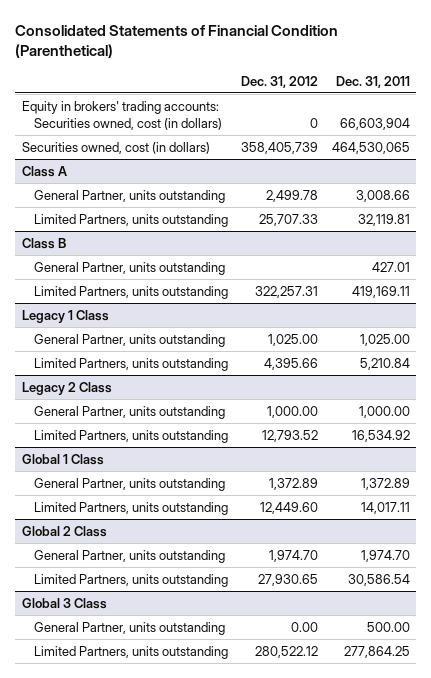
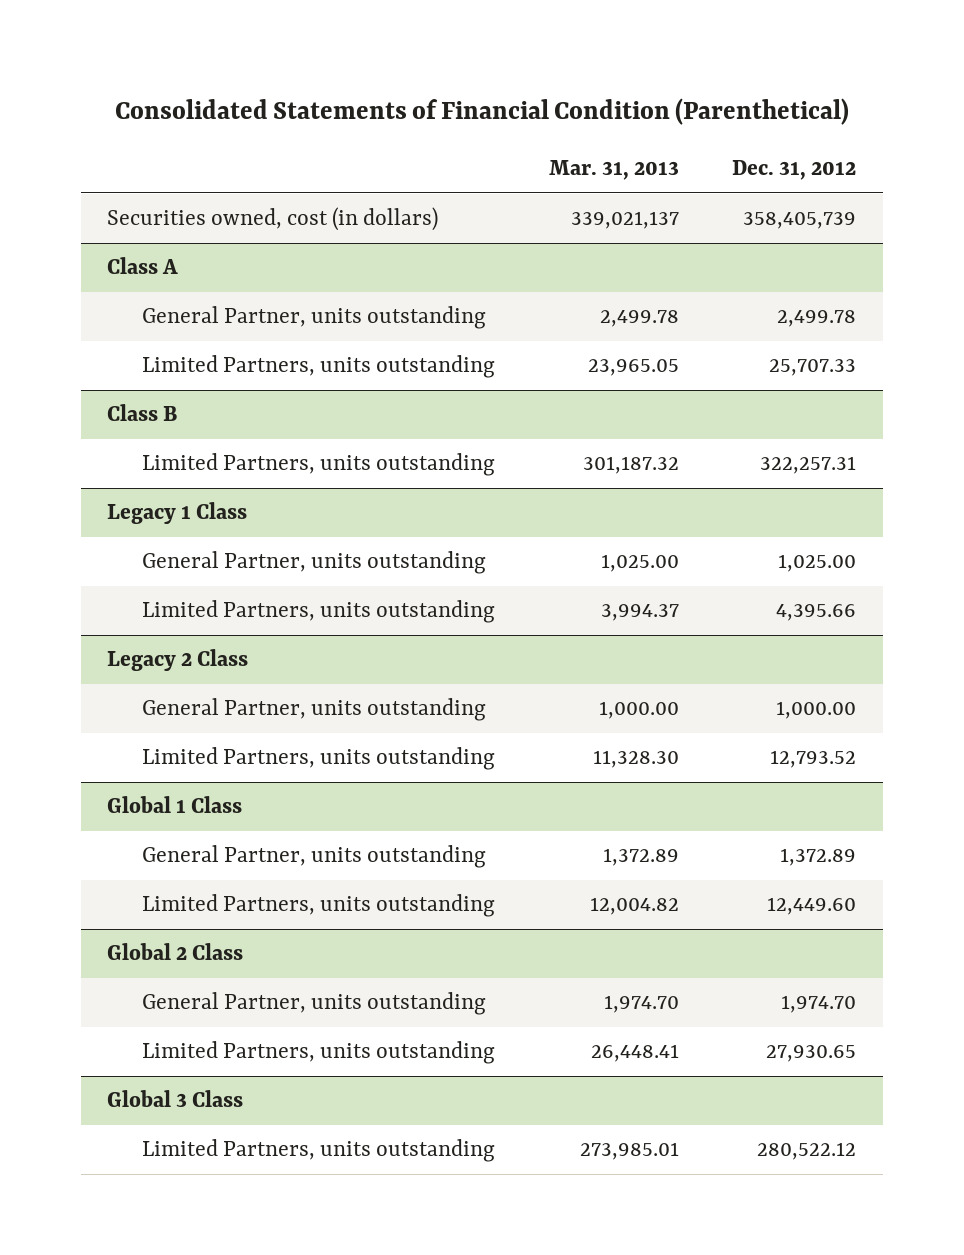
[335,75,410,88] Dec. 31, 2011 -> none
none -> [548,160,679,181] Mar. 31, 2013
[21,100,222,130] Equity in brokers' trading accounts: Securities owned, cost (in dollars) -> none
[33,261,225,275] General Partner, units outstanding -> none
[33,621,225,635] General Partner, units outstanding -> none

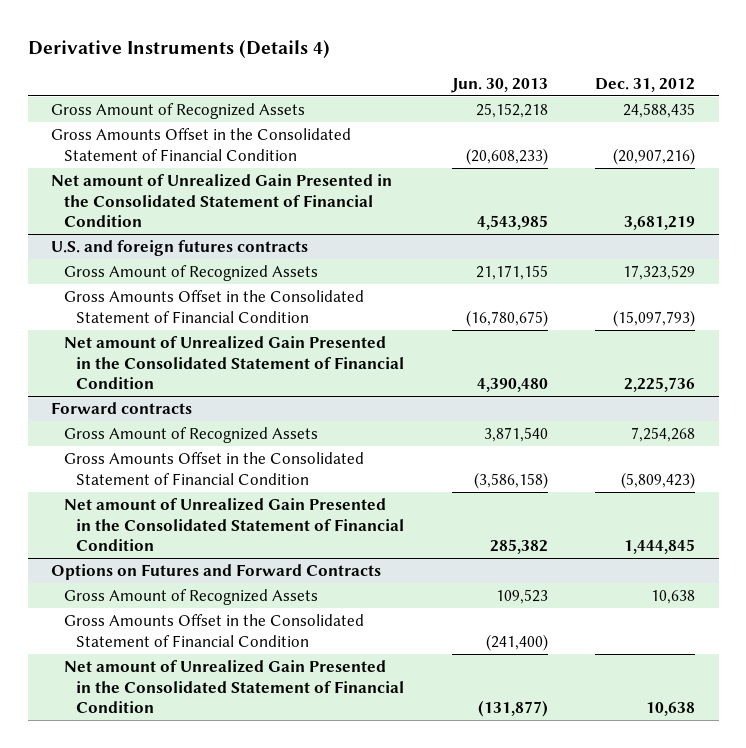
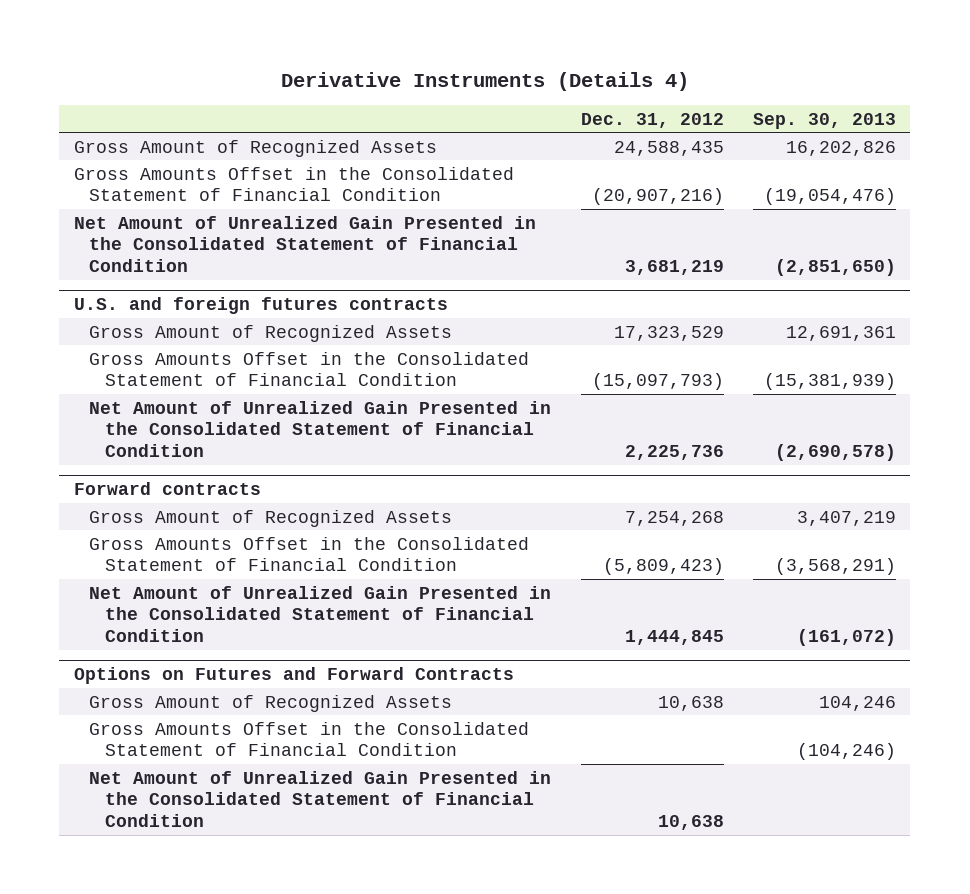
[450,77,548,93] Jun. 30, 2013 -> none
none -> [752,112,896,129] Sep. 30, 2013
[51,174,393,228] Net amount of Unrealized Gain Presented in the Consolidated Statement of Financial Condition -> [73,215,536,272] Net Amount of Unrealized Gain Presented in the Consolidated Statement of Financial Condition
[63,336,405,390] Net amount of Unrealized Gain Presented in the Consolidated Statement of Financial Condition -> [89,400,552,457] Net Amount of Unrealized Gain Presented in the Consolidated Statement of Financial Condition
[63,498,405,552] Net amount of Unrealized Gain Presented in the Consolidated Statement of Financial Condition -> [89,585,552,642] Net Amount of Unrealized Gain Presented in the Consolidated Statement of Financial Condition
[63,660,405,714] Net amount of Unrealized Gain Presented in the Consolidated Statement of Financial Condition -> [89,770,552,827] Net Amount of Unrealized Gain Presented in the Consolidated Statement of Financial Condition

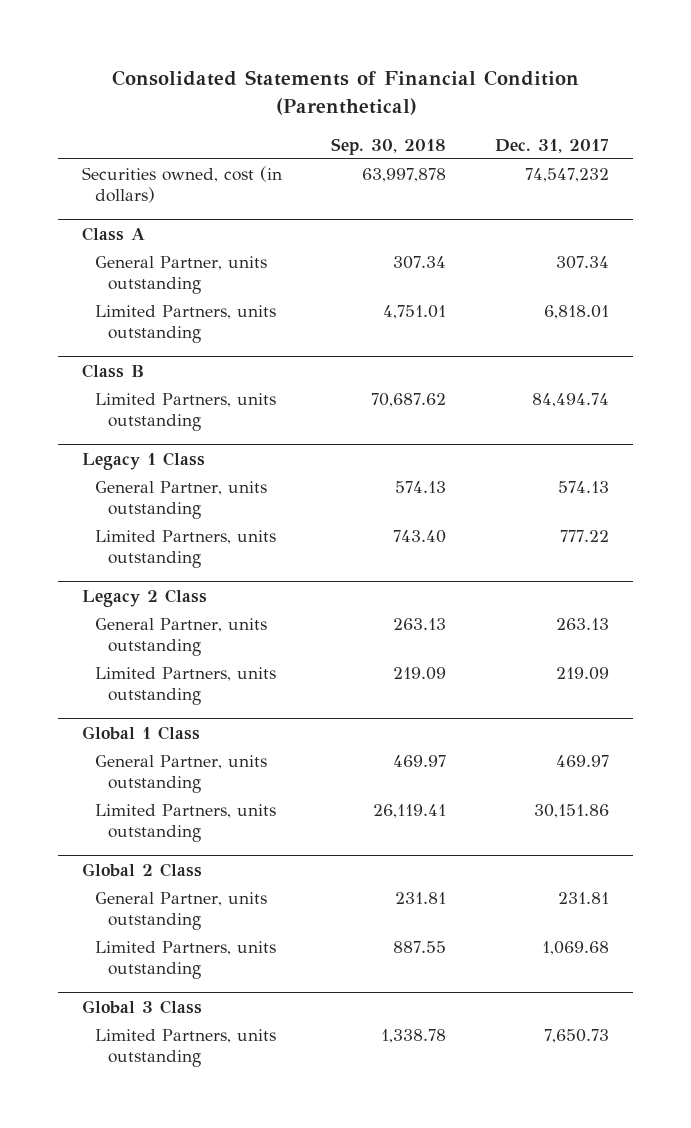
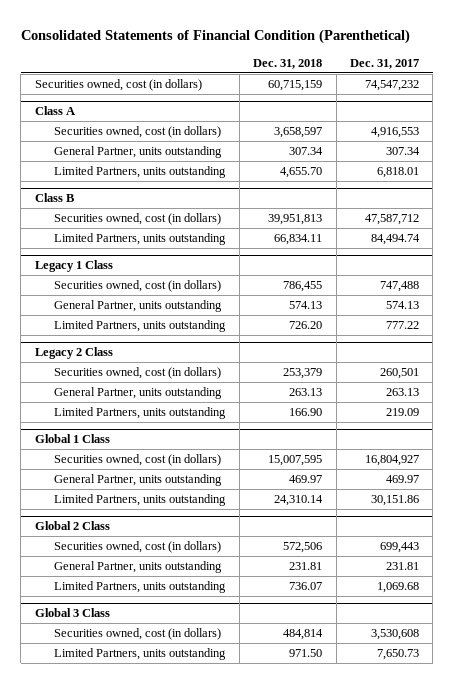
[331,137,447,155] Sep. 30, 2018 -> none
none -> [253,58,323,69] Dec. 31, 2018
none -> [54,126,222,139] Securities owned, cost (in dollars)
none -> [54,213,222,226] Securities owned, cost (in dollars)
none -> [54,280,222,293] Securities owned, cost (in dollars)
none -> [54,367,222,380] Securities owned, cost (in dollars)
none -> [54,454,222,467] Securities owned, cost (in dollars)
none -> [54,541,222,554] Securities owned, cost (in dollars)
none -> [54,628,222,641] Securities owned, cost (in dollars)

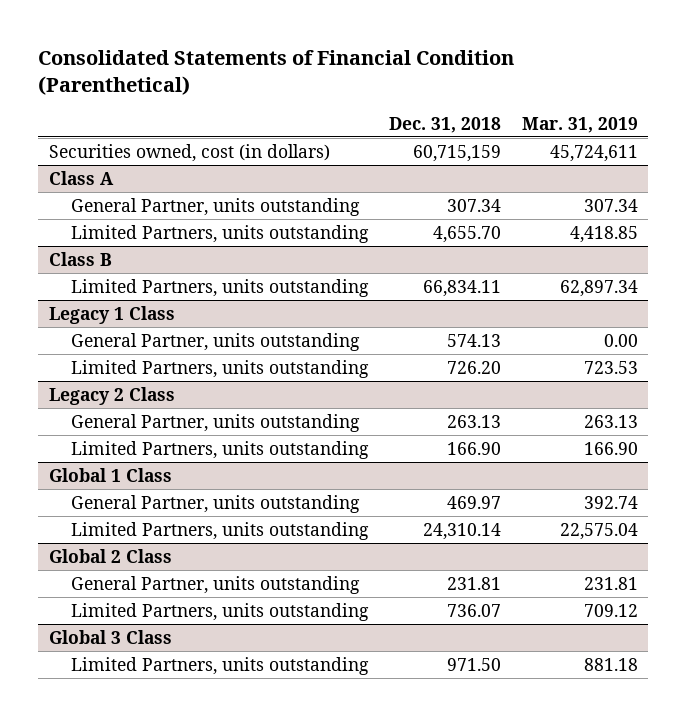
[349,58,419,69] Dec. 31, 2017 -> none
none -> [521,116,638,133] Mar. 31, 2019
[54,126,222,139] Securities owned, cost (in dollars) -> none
[54,213,222,226] Securities owned, cost (in dollars) -> none
[54,280,222,293] Securities owned, cost (in dollars) -> none
[54,367,222,380] Securities owned, cost (in dollars) -> none
[54,454,222,467] Securities owned, cost (in dollars) -> none
[54,541,222,554] Securities owned, cost (in dollars) -> none
[54,628,222,641] Securities owned, cost (in dollars) -> none

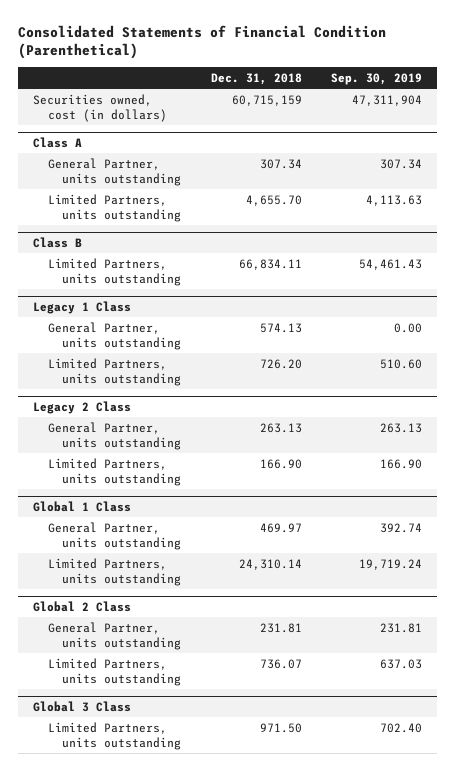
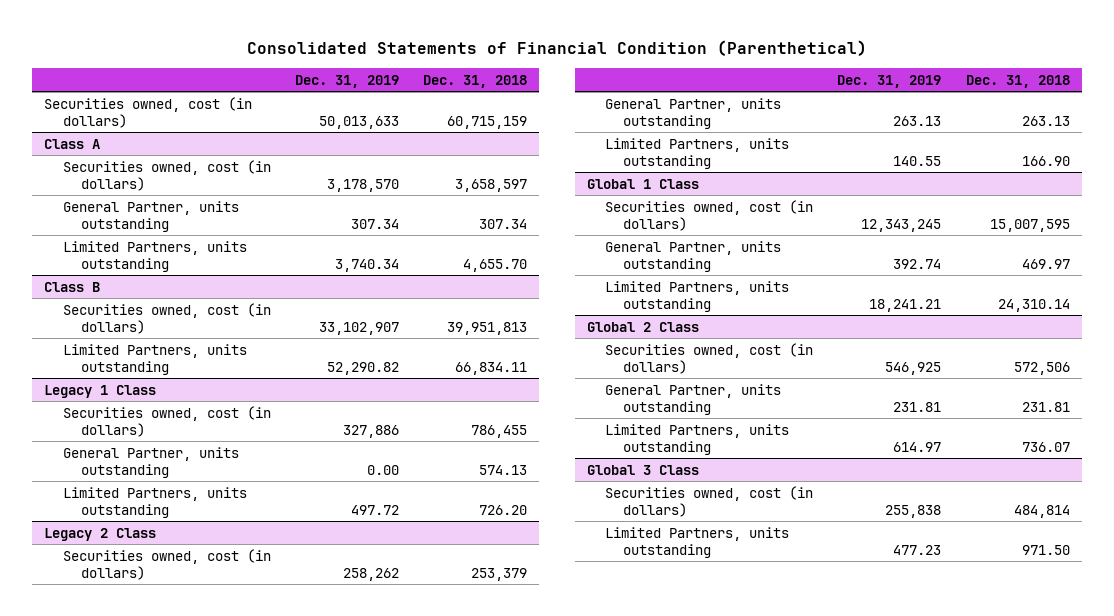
[331,73,423,86] Sep. 30, 2019 -> none
none -> [294,74,399,88] Dec. 31, 2019
none -> [62,159,271,191] Securities owned, cost (in dollars)
none -> [62,302,271,334] Securities owned, cost (in dollars)
none -> [62,405,271,437] Securities owned, cost (in dollars)
none -> [62,548,271,580] Securities owned, cost (in dollars)
none -> [604,199,813,231] Securities owned, cost (in dollars)
none -> [604,342,813,374] Securities owned, cost (in dollars)
none -> [604,485,813,517] Securities owned, cost (in dollars)

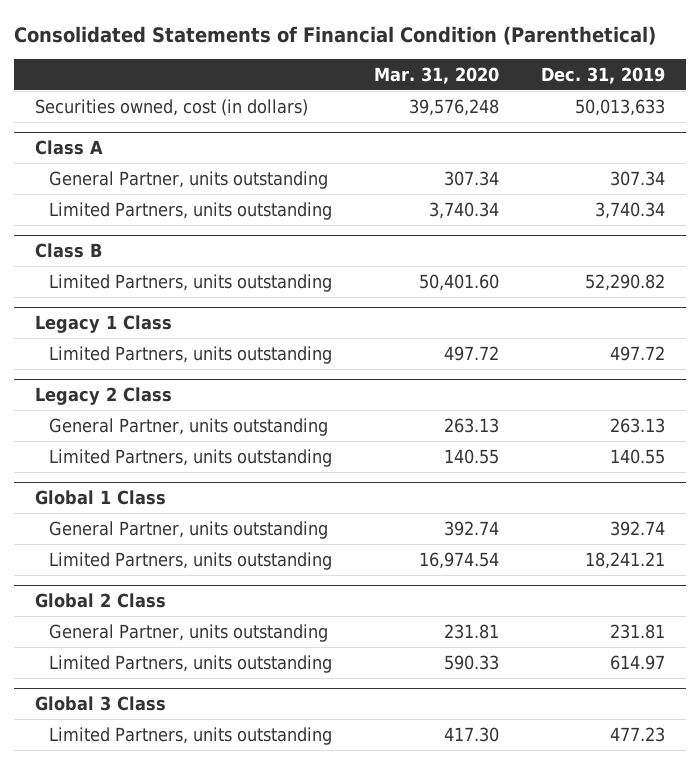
[423,74,528,88] Dec. 31, 2018 -> none
none -> [373,66,499,84] Mar. 31, 2020
[62,159,271,191] Securities owned, cost (in dollars) -> none
[62,302,271,334] Securities owned, cost (in dollars) -> none
[62,405,271,437] Securities owned, cost (in dollars) -> none
[62,446,239,478] General Partner, units outstanding -> none
[62,548,271,580] Securities owned, cost (in dollars) -> none
[604,199,813,231] Securities owned, cost (in dollars) -> none
[604,342,813,374] Securities owned, cost (in dollars) -> none
[604,485,813,517] Securities owned, cost (in dollars) -> none

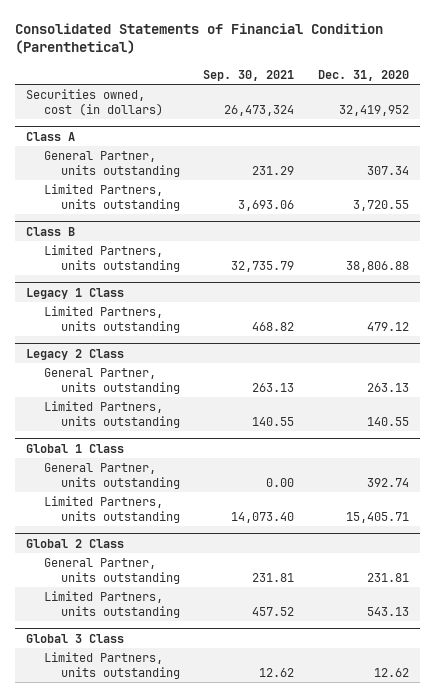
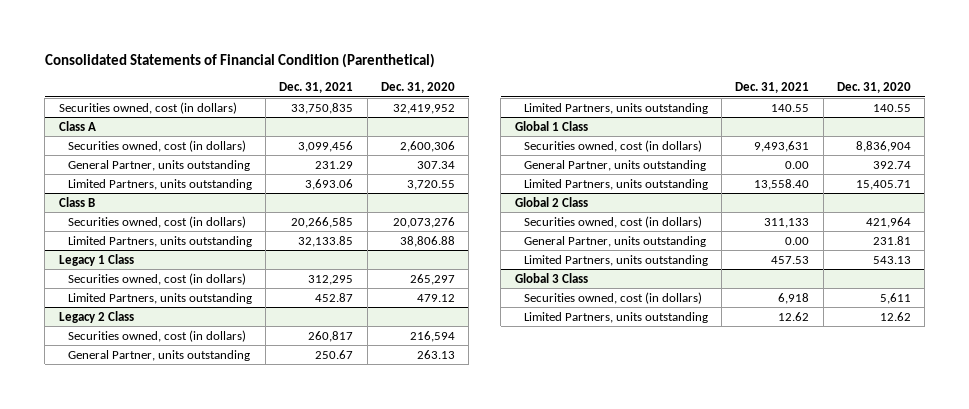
[203,69,295,81] Sep. 30, 2021 -> none
none -> [279,82,354,94] Dec. 31, 2021
none -> [67,139,246,152] Securities owned, cost (in dollars)
none -> [67,215,246,228] Securities owned, cost (in dollars)
none -> [67,272,246,285] Securities owned, cost (in dollars)
none -> [67,329,246,342] Securities owned, cost (in dollars)
none -> [523,139,702,152] Securities owned, cost (in dollars)
none -> [523,215,702,228] Securities owned, cost (in dollars)
none -> [523,291,702,304] Securities owned, cost (in dollars)

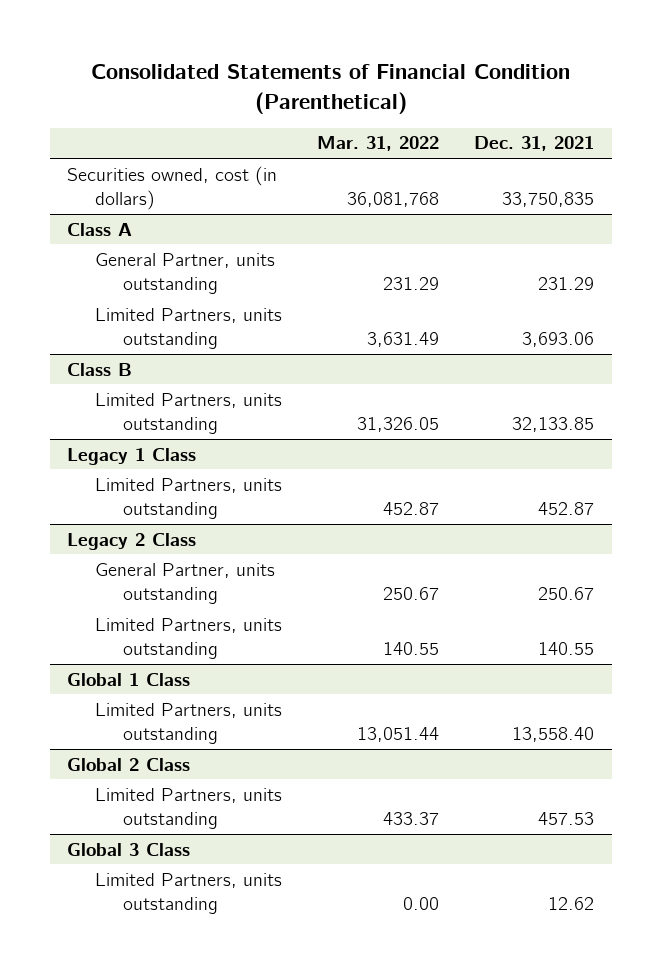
[380,82,455,94] Dec. 31, 2020 -> none
none -> [317,136,440,152] Mar. 31, 2022
[67,139,246,152] Securities owned, cost (in dollars) -> none
[67,215,246,228] Securities owned, cost (in dollars) -> none
[67,272,246,285] Securities owned, cost (in dollars) -> none
[67,329,246,342] Securities owned, cost (in dollars) -> none
[523,139,702,152] Securities owned, cost (in dollars) -> none
[523,159,706,171] General Partner, units outstanding -> none
[523,215,702,228] Securities owned, cost (in dollars) -> none
[523,235,706,247] General Partner, units outstanding -> none
[523,291,702,304] Securities owned, cost (in dollars) -> none

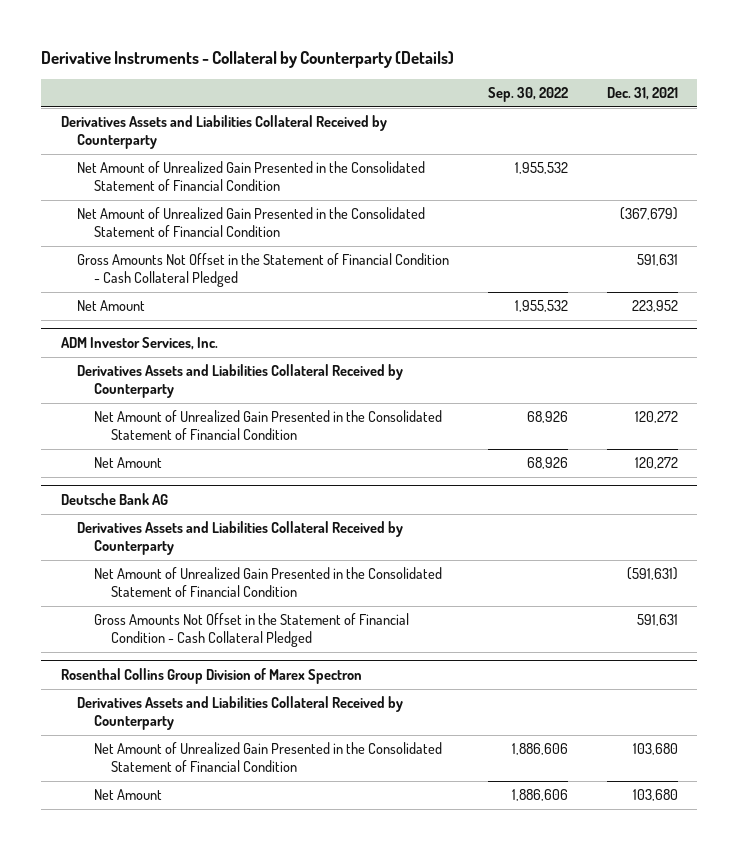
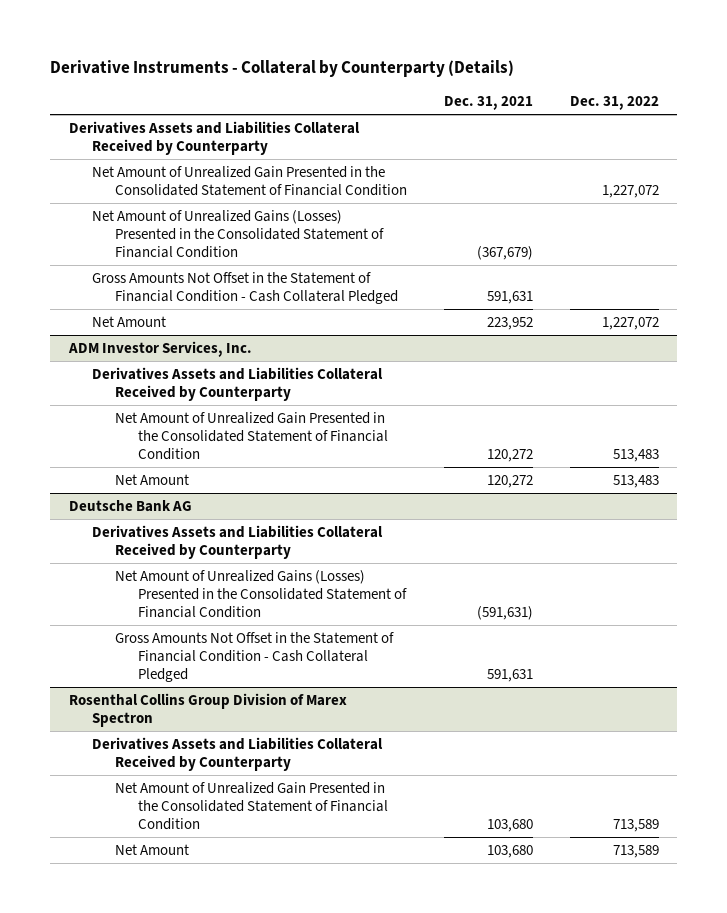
[488,86,569,102] Sep. 30, 2022 -> none
none -> [569,95,659,110] Dec. 31, 2022
[77,207,426,238] Net Amount of Unrealized Gain Presented in the Consolidated Statement of Financial Condition -> [91,210,384,258] Net Amount of Unrealized Gains (Losses) Presented in the Consolidated Statement of Financial Condition
[94,567,443,598] Net Amount of Unrealized Gain Presented in the Consolidated Statement of Financial Condition -> [114,570,408,618] Net Amount of Unrealized Gains (Losses) Presented in the Consolidated Statement of Financial Condition

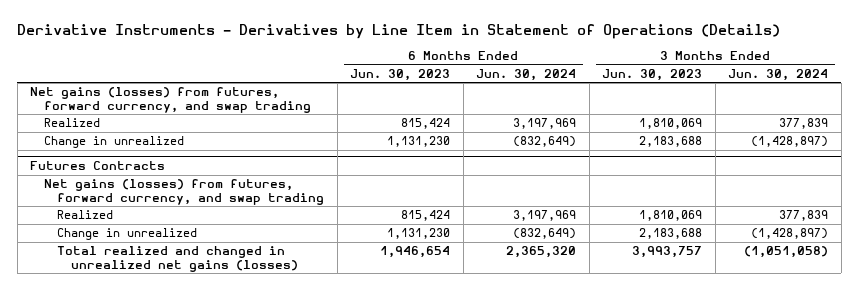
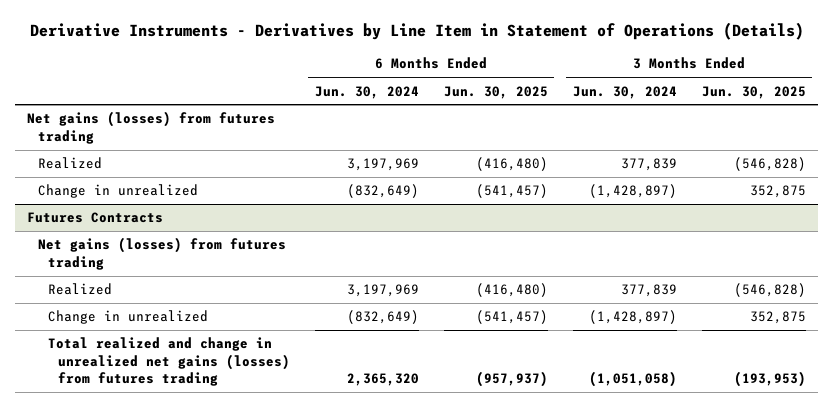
[350,68,451,81] Jun. 30, 2023 -> none
[602,68,703,81] Jun. 30, 2023 -> none
none -> [443,85,548,99] Jun. 30, 2025
none -> [701,85,806,99] Jun. 30, 2025
[30,87,311,113] Net gains (losses) from futures, forward currency, and swap trading -> [27,111,276,144] Net gains (losses) from futures trading
[43,179,325,205] Net gains (losses) from futures, forward currency, and swap trading -> [37,237,286,270] Net gains (losses) from futures trading
[57,246,298,272] Total realized and changed in unrealized net gains (losses) -> [47,337,290,387] Total realized and change in unrealized net gains (losses) from futures trading

